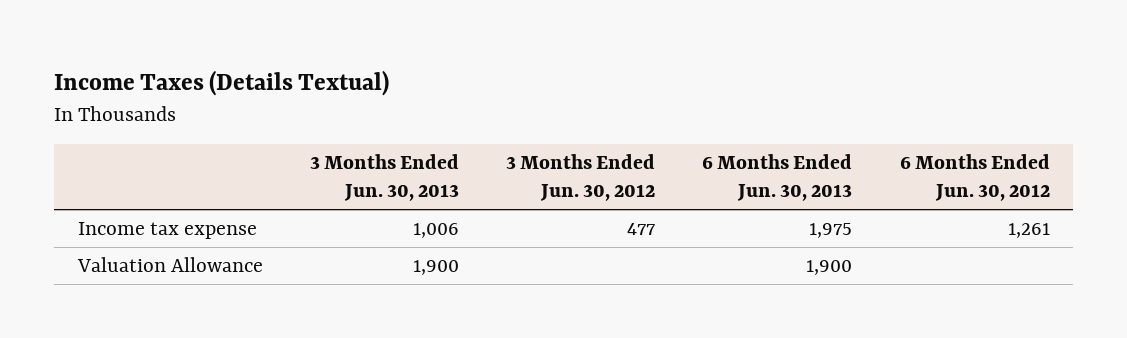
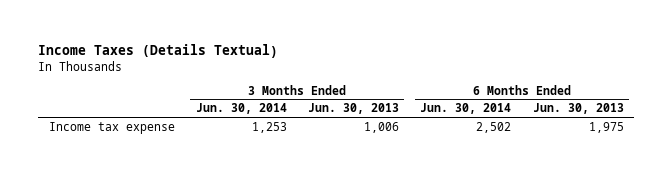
[506,153,656,202] 3 Months Ended Jun. 30, 2012 -> none
[899,153,1050,202] 6 Months Ended Jun. 30, 2012 -> none
none -> [195,103,287,115] Jun. 30, 2014
none -> [420,103,512,115] Jun. 30, 2014
[76,257,263,273] Valuation Allowance -> none

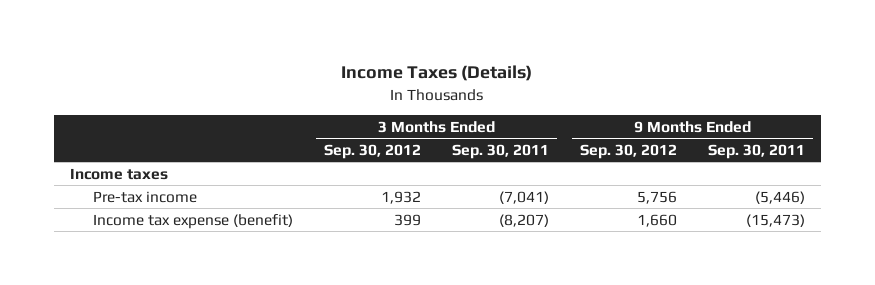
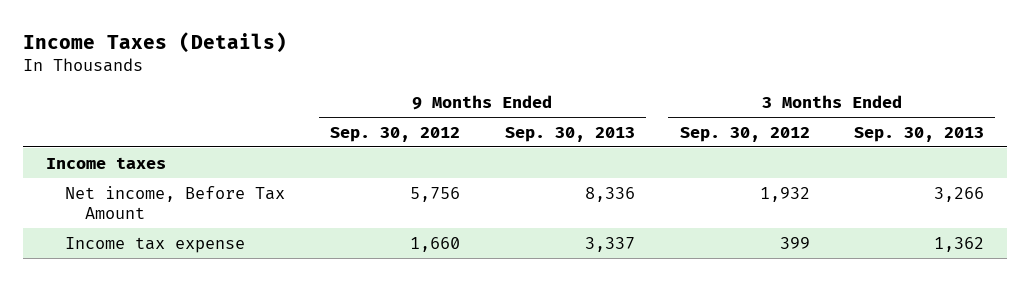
[452,143,550,159] Sep. 30, 2011 -> none
[708,143,806,159] Sep. 30, 2011 -> none
none -> [504,126,635,142] Sep. 30, 2013
none -> [854,126,985,142] Sep. 30, 2013
[92,190,197,203] Pre-tax income -> [65,185,286,220] Net income, Before Tax Amount
[92,213,293,229] Income tax expense (benefit) -> [65,236,246,253] Income tax expense

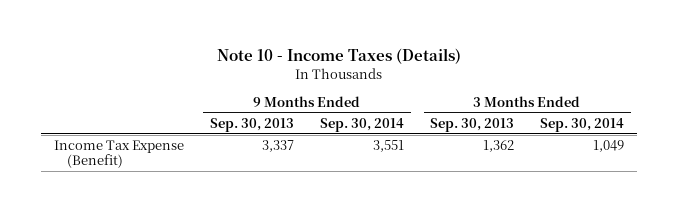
[23,31,288,53] Income Taxes (Details) -> [217,48,462,65] Note 10 - Income Taxes (Details)
[329,126,460,142] Sep. 30, 2012 -> none
[679,126,810,142] Sep. 30, 2012 -> none
none -> [320,117,405,132] Sep. 30, 2014
none -> [540,117,625,132] Sep. 30, 2014
[45,156,166,169] Income taxes -> none
[65,185,286,220] Net income, Before Tax Amount -> none
[65,236,246,253] Income tax expense -> [53,140,184,169] Income Tax Expense (Benefit)

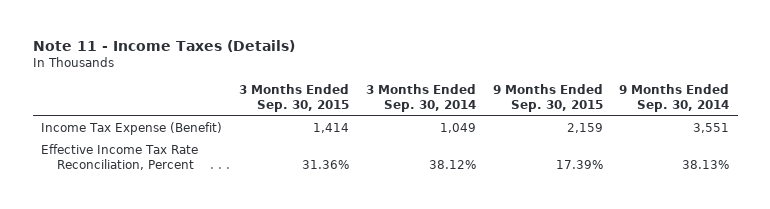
[217,48,462,65] Note 10 - Income Taxes (Details) -> [32,39,295,52] Note 11 - Income Taxes (Details)
[209,117,294,132] Sep. 30, 2013 -> none
[430,117,515,132] Sep. 30, 2013 -> none
none -> [238,84,349,113] 3 Months Ended Sep. 30, 2015
none -> [492,84,603,113] 9 Months Ended Sep. 30, 2015
none -> [40,144,198,171] Effective Income Tax Rate Reconciliation, Percent

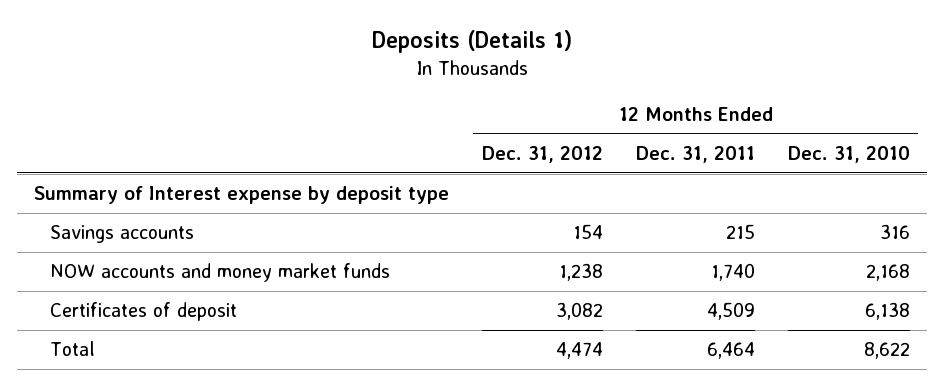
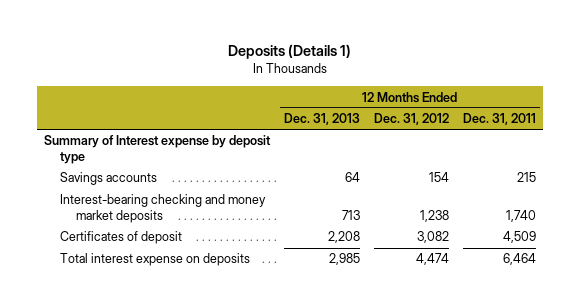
[788,146,911,164] Dec. 31, 2010 -> none
none -> [283,113,360,126] Dec. 31, 2013
[50,263,391,283] NOW accounts and money market funds -> [59,194,266,223] Interest-bearing checking and money market deposits
[50,341,96,357] Total -> [59,253,250,267] Total interest expense on deposits

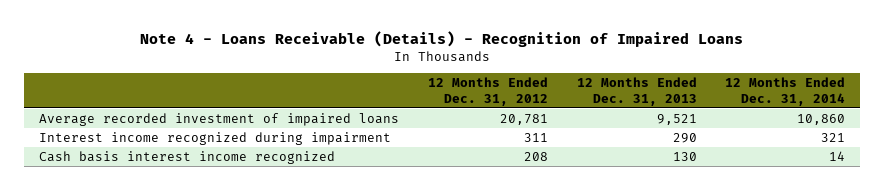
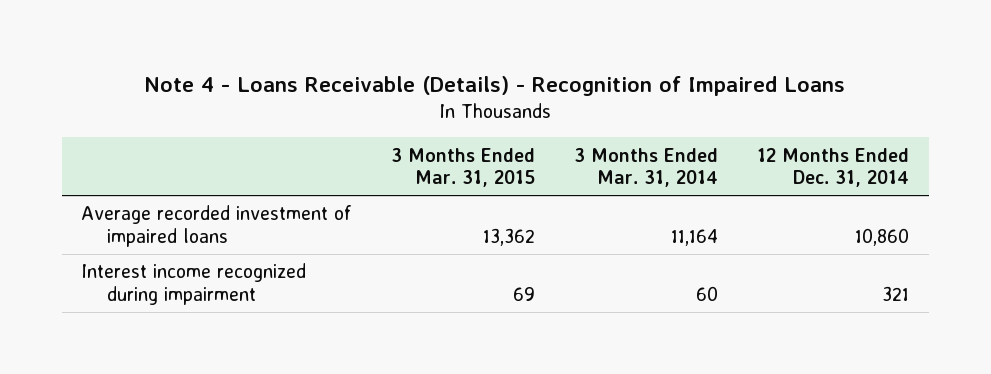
[427,77,548,106] 12 Months Ended Dec. 31, 2012 -> none
[576,77,697,106] 12 Months Ended Dec. 31, 2013 -> none
none -> [391,147,536,188] 3 Months Ended Mar. 31, 2015
none -> [574,147,719,188] 3 Months Ended Mar. 31, 2014
[38,150,335,164] Cash basis interest income recognized -> none

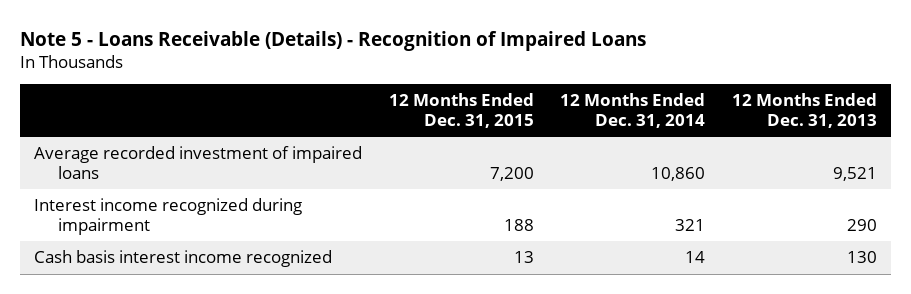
[144,75,846,96] Note 4 - Loans Receivable (Details) - Recognition of Impaired Loans -> [20,30,647,51] Note 5 - Loans Receivable (Details) - Recognition of Impaired Loans
[391,147,536,188] 3 Months Ended Mar. 31, 2015 -> none
[574,147,719,188] 3 Months Ended Mar. 31, 2014 -> none
none -> [388,93,534,129] 12 Months Ended Dec. 31, 2015
none -> [732,93,878,129] 12 Months Ended Dec. 31, 2013
none -> [33,250,332,268] Cash basis interest income recognized

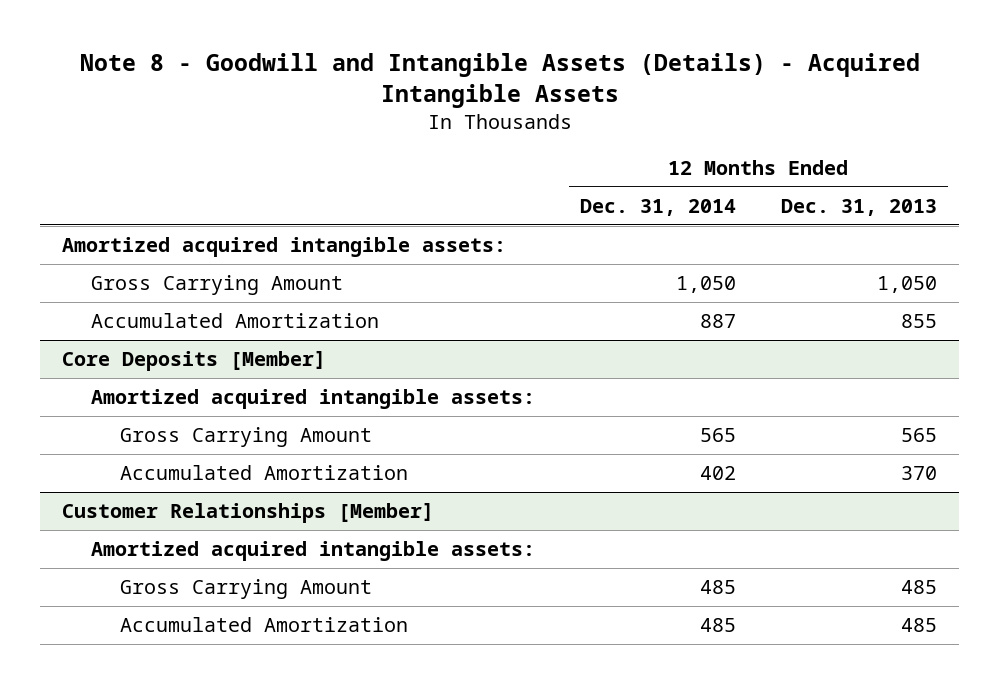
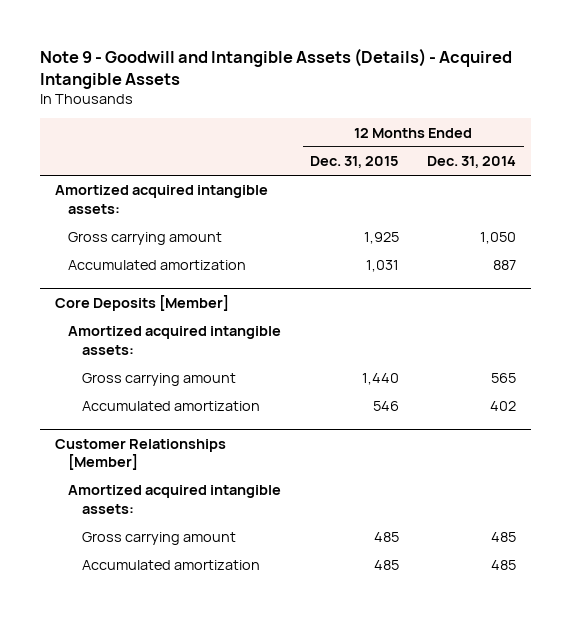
[79,52,920,108] Note 8 - Goodwill and Intangible Assets (Details) - Acquired Intangible Assets -> [40,47,513,89] Note 9 - Goodwill and Intangible Assets (Details) - Acquired Intangible Assets
[780,198,937,216] Dec. 31, 2013 -> none
none -> [309,156,399,169] Dec. 31, 2015
[90,275,343,296] Gross Carrying Amount -> [68,232,223,246] Gross carrying amount
[90,313,379,329] Accumulated Amortization -> [68,260,247,271] Accumulated amortization
[119,427,372,448] Gross Carrying Amount -> [82,373,237,387] Gross carrying amount
[119,465,408,481] Accumulated Amortization -> [82,401,261,412] Accumulated amortization
[119,579,372,600] Gross Carrying Amount -> [82,532,237,546] Gross carrying amount
[119,617,408,633] Accumulated Amortization -> [82,560,261,571] Accumulated amortization

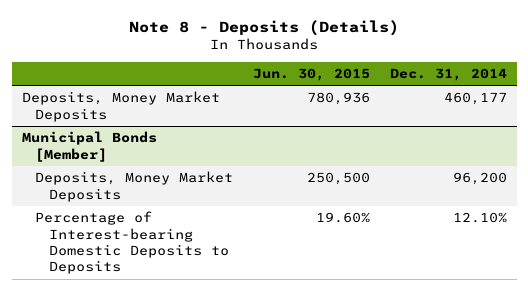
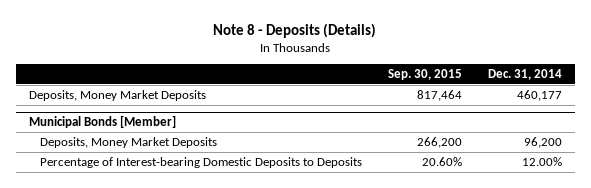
[252,68,370,82] Jun. 30, 2015 -> none
none -> [388,68,463,80] Sep. 30, 2015
[452,212,507,224] 12.10% -> [522,156,563,166] 12.00%

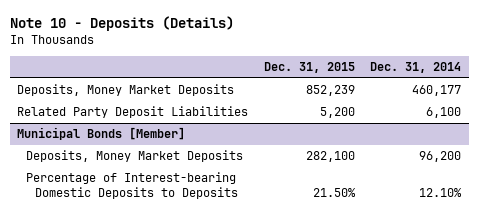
[213,22,377,38] Note 8 - Deposits (Details) -> [9,15,234,31] Note 10 - Deposits (Details)
[388,68,463,80] Sep. 30, 2015 -> none
none -> [263,62,355,74] Dec. 31, 2015
none -> [17,106,249,119] Related Party Deposit Liabilities
[522,156,563,166] 12.00% -> [419,188,463,198] 12.10%

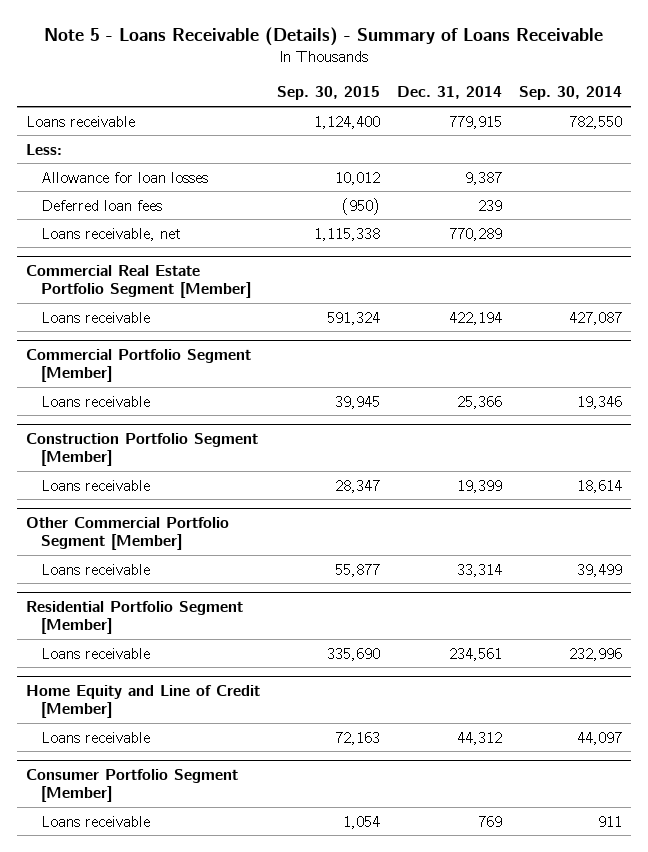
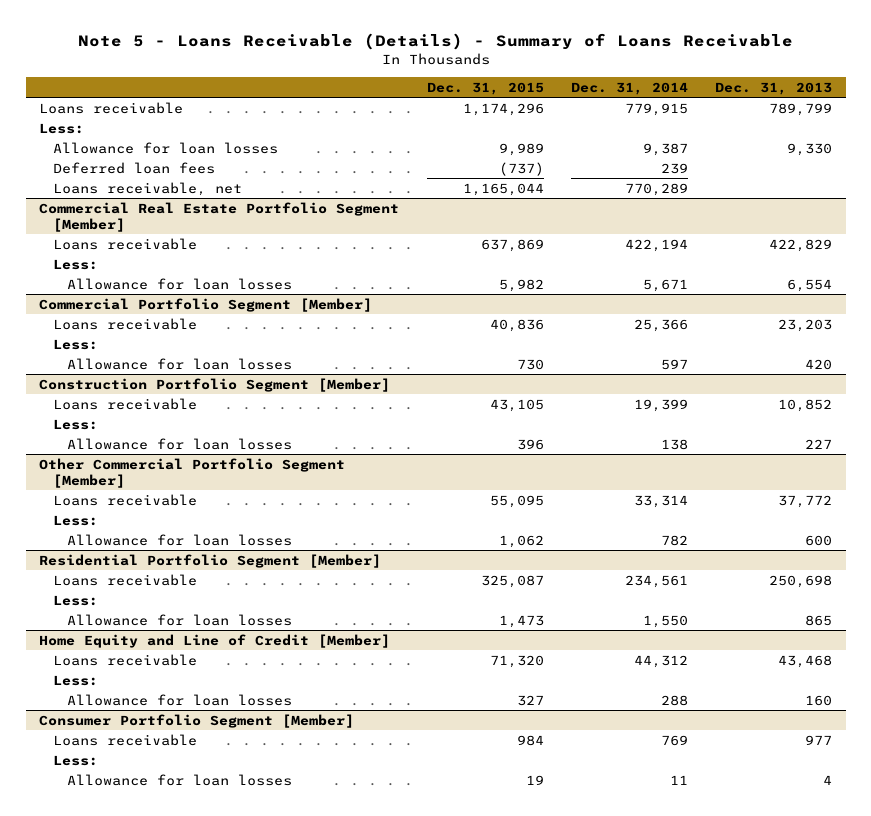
[276,86,380,101] Sep. 30, 2015 -> none
[518,86,622,101] Sep. 30, 2014 -> none
none -> [426,81,544,95] Dec. 31, 2015
none -> [715,81,833,95] Dec. 31, 2013
none -> [53,258,99,270] Less:
none -> [67,277,293,290] Allowance for loan losses
none -> [53,338,99,350] Less:
none -> [67,357,293,370] Allowance for loan losses
none -> [53,418,99,430] Less:
none -> [67,437,293,450] Allowance for loan losses
none -> [53,514,99,526] Less:
none -> [67,533,293,546] Allowance for loan losses
none -> [53,594,99,606] Less:
none -> [67,613,293,626] Allowance for loan losses
none -> [53,674,99,686] Less:
none -> [67,693,293,706] Allowance for loan losses
none -> [53,754,99,766] Less:
none -> [67,773,293,786] Allowance for loan losses

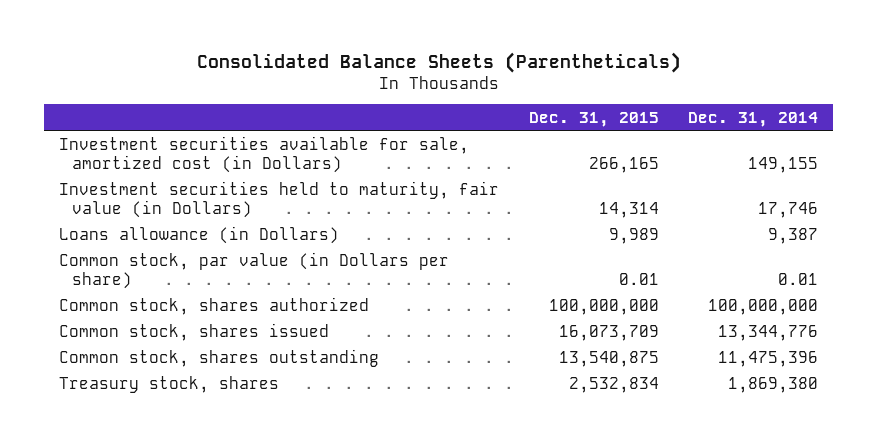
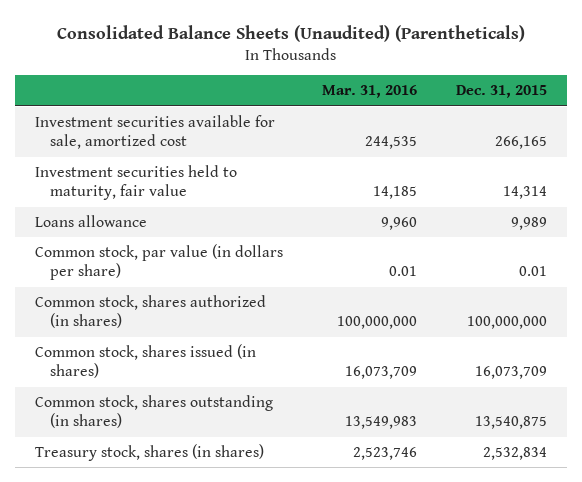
[196,52,681,74] Consolidated Balance Sheets (Parentheticals) -> [57,24,526,42] Consolidated Balance Sheets (Unaudited) (Parentheticals)
[688,111,819,127] Dec. 31, 2014 -> none
none -> [322,85,418,99] Mar. 31, 2016
[59,136,470,174] Investment securities available for sale, amortized cost (in Dollars) -> [34,114,275,150] Investment securities available for sale, amortized cost
[59,181,500,219] Investment securities held to maturity, fair value (in Dollars) -> [34,164,237,201] Investment securities held to maturity, fair value
[59,226,340,245] Loans allowance (in Dollars) -> [34,214,147,227] Loans allowance
[59,252,450,290] Common stock, par value (in Dollars per share) -> [34,243,283,281] Common stock, par value (in dollars per share)
[59,297,370,316] Common stock, shares authorized -> [34,294,266,329] Common stock, shares authorized (in shares)
[59,323,330,342] Common stock, shares issued -> [34,343,256,379] Common stock, shares issued (in shares)
[59,349,380,368] Common stock, shares outstanding -> [34,394,273,429] Common stock, shares outstanding (in shares)
[59,376,280,394] Treasury stock, shares -> [34,443,264,461] Treasury stock, shares (in shares)

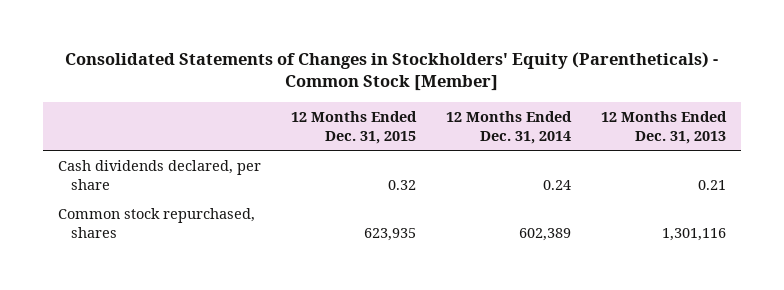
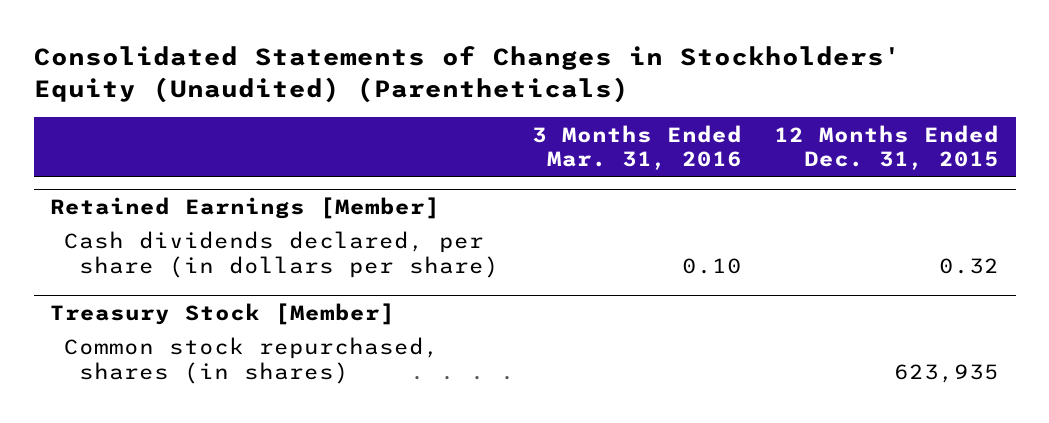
[64,52,718,92] Consolidated Statements of Changes in Stockholders' Equity (Parentheticals) - Common Stock [Member] -> [33,46,901,103] Consolidated Statements of Changes in Stockholders' Equity (Unaudited) (Parentheticals)
[445,111,572,144] 12 Months Ended Dec. 31, 2014 -> none
[601,111,728,144] 12 Months Ended Dec. 31, 2013 -> none
none -> [531,124,742,171] 3 Months Ended Mar. 31, 2016
none -> [49,196,440,219] Retained Earnings [Member]
[57,160,261,190] Cash dividends declared, per share -> [64,231,499,279] Cash dividends declared, per share (in dollars per share)
none -> [49,302,395,325] Treasury Stock [Member]
[57,208,255,238] Common stock repurchased, shares -> [64,337,440,385] Common stock repurchased, shares (in shares)

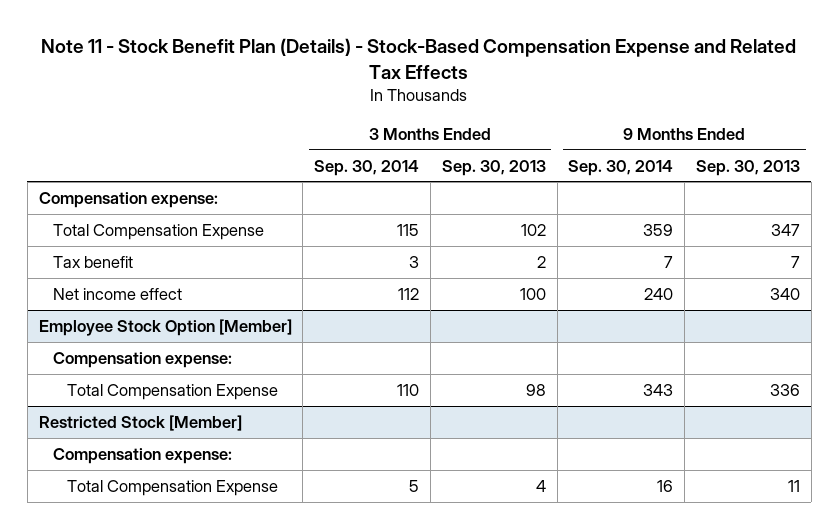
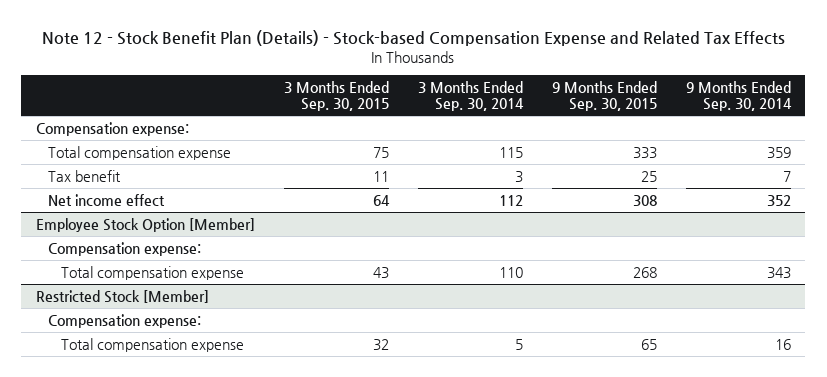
[41,38,797,79] Note 11 - Stock Benefit Plan (Details) - Stock-Based Compensation Expense and Related Tax Effects -> [42,29,786,46] Note 12 - Stock Benefit Plan (Details) - Stock-based Compensation Expense and Related Tax Effects
[441,159,546,176] Sep. 30, 2013 -> none
[695,159,800,176] Sep. 30, 2013 -> none
none -> [283,81,389,112] 3 Months Ended Sep. 30, 2015
none -> [551,81,657,112] 9 Months Ended Sep. 30, 2015
[52,223,264,240] Total Compensation Expense -> [48,145,232,160] Total compensation expense
[644,287,674,300] 240 -> [766,194,791,206] 352
[66,383,278,400] Total Compensation Expense -> [60,265,244,280] Total compensation expense
[66,479,278,496] Total Compensation Expense -> [60,337,244,352] Total compensation expense

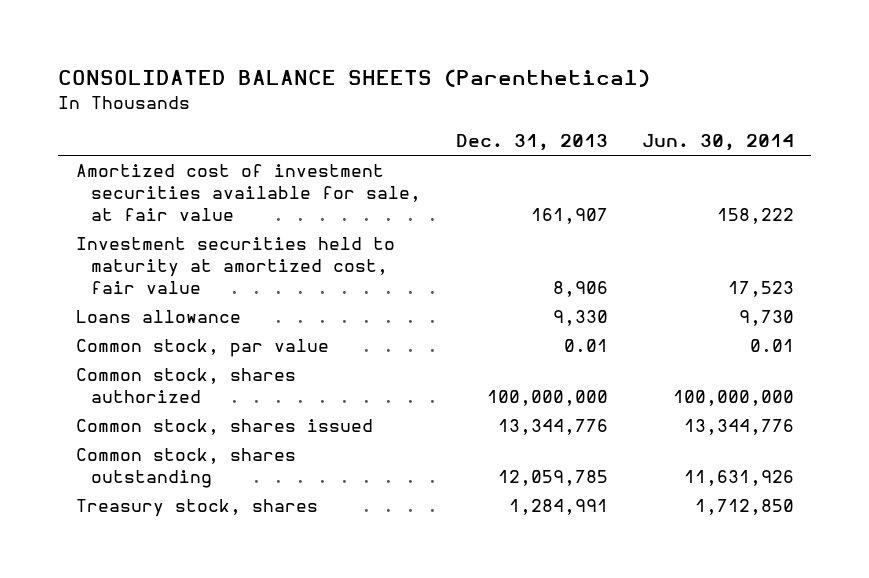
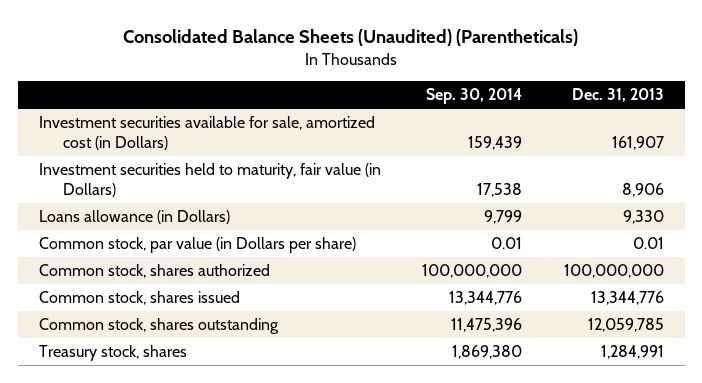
[58,69,651,88] CONSOLIDATED BALANCE SHEETS (Parenthetical) -> [123,28,579,46] Consolidated Balance Sheets (Unaudited) (Parentheticals)
[641,134,794,152] Jun. 30, 2014 -> none
none -> [426,88,523,105] Sep. 30, 2014
[75,164,422,221] Amortized cost of investment securities available for sale, at fair value -> [38,116,375,150] Investment securities available for sale, amortized cost (in Dollars)
[75,237,395,294] Investment securities held to maturity at amortized cost, fair value -> [38,163,381,197] Investment securities held to maturity, fair value (in Dollars)
[75,310,241,324] Loans allowance -> [38,210,230,225] Loans allowance (in Dollars)
[75,339,329,358] Common stock, par value -> [38,237,356,254] Common stock, par value (in Dollars per share)

